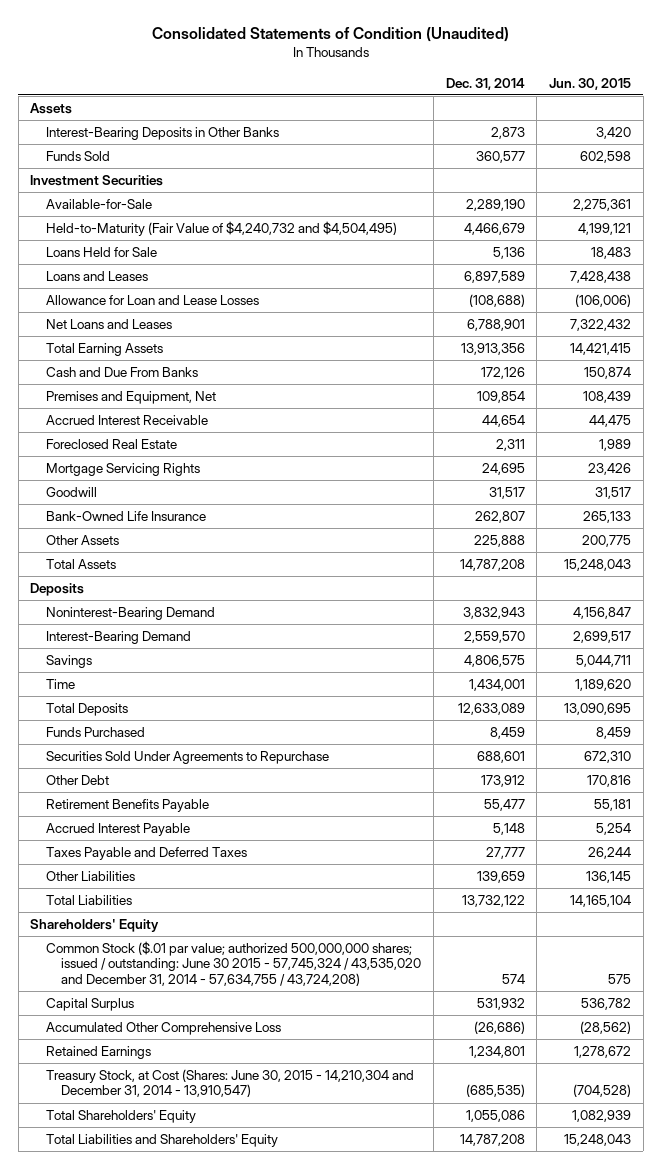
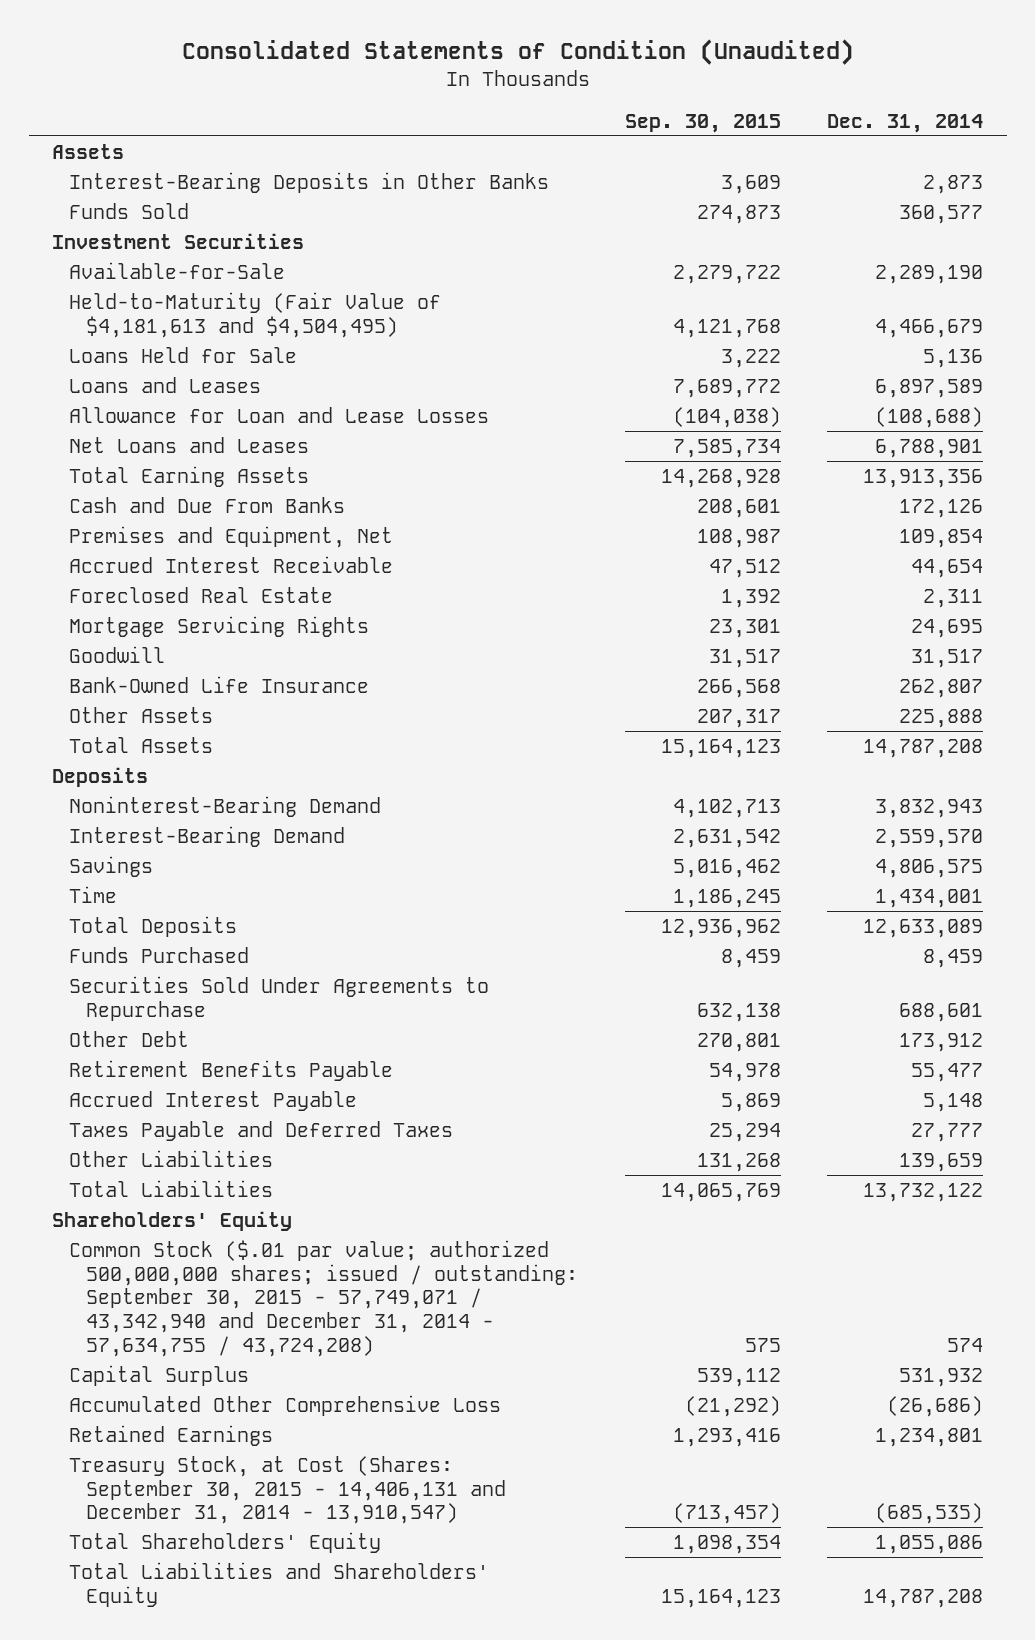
[549,77,632,90] Jun. 30, 2015 -> none
none -> [624,113,781,133] Sep. 30, 2015
[45,220,397,236] Held-to-Maturity (Fair Value of $4,240,732 and $4,504,495) -> [69,291,442,338] Held-to-Maturity (Fair Value of $4,181,613 and $4,504,495)
[45,940,422,987] Common Stock ($.01 par value; authorized 500,000,000 shares; issued / outstanding: June 30 2015 - 57,745,324 / 43,535,020 and December 31, 2014 - 57,634,755 / 43,724,208) -> [69,1239,579,1357] Common Stock ($.01 par value; authorized 500,000,000 shares; issued / outstanding: September 30, 2015 - 57,749,071 / 43,342,940 and December 31, 2014 - 57,634,755 / 43,724,208)
[45,1068,414,1098] Treasury Stock, at Cost (Shares: June 30, 2015 - 14,210,304 and December 31, 2014 - 13,910,547) -> [69,1455,507,1525] Treasury Stock, at Cost (Shares: September 30, 2015 - 14,406,131 and December 31, 2014 - 13,910,547)

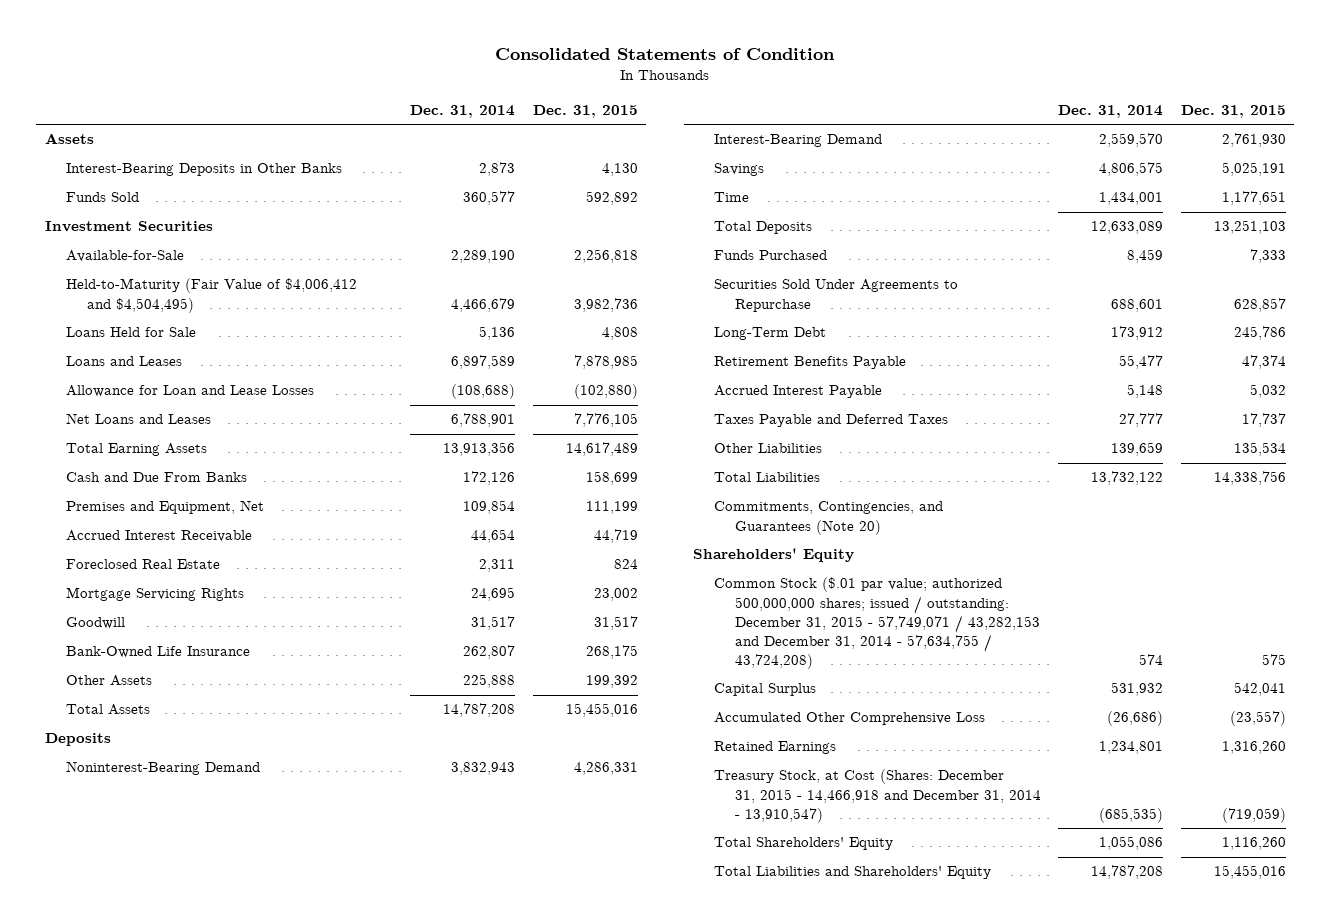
[181,39,854,66] Consolidated Statements of Condition (Unaudited) -> [495,47,836,60] Consolidated Statements of Condition
[624,113,781,133] Sep. 30, 2015 -> none
none -> [532,105,638,119] Dec. 31, 2015
[69,291,442,338] Held-to-Maturity (Fair Value of $4,181,613 and $4,504,495) -> [66,278,358,313] Held-to-Maturity (Fair Value of $4,006,412 and $4,504,495)
[69,1030,190,1047] Other Debt -> [714,327,827,341] Long-Term Debt
none -> [714,501,944,535] Commitments, Contingencies, and Guarantees (Note 20)
[69,1239,579,1357] Common Stock ($.01 par value; authorized 500,000,000 shares; issued / outstanding: September 30, 2015 - 57,749,071 / 43,342,940 and December 31, 2014 - 57,634,755 / 43,724,208) -> [714,577,1041,670] Common Stock ($.01 par value; authorized 500,000,000 shares; issued / outstanding: December 31, 2015 - 57,749,071 / 43,282,153 and December 31, 2014 - 57,634,755 / 43,724,208)
[69,1455,507,1525] Treasury Stock, at Cost (Shares: September 30, 2015 - 14,406,131 and December 31, 2014 - 13,910,547) -> [714,769,1042,823] Treasury Stock, at Cost (Shares: December 31, 2015 - 14,466,918 and December 31, 2014 - 13,910,547)

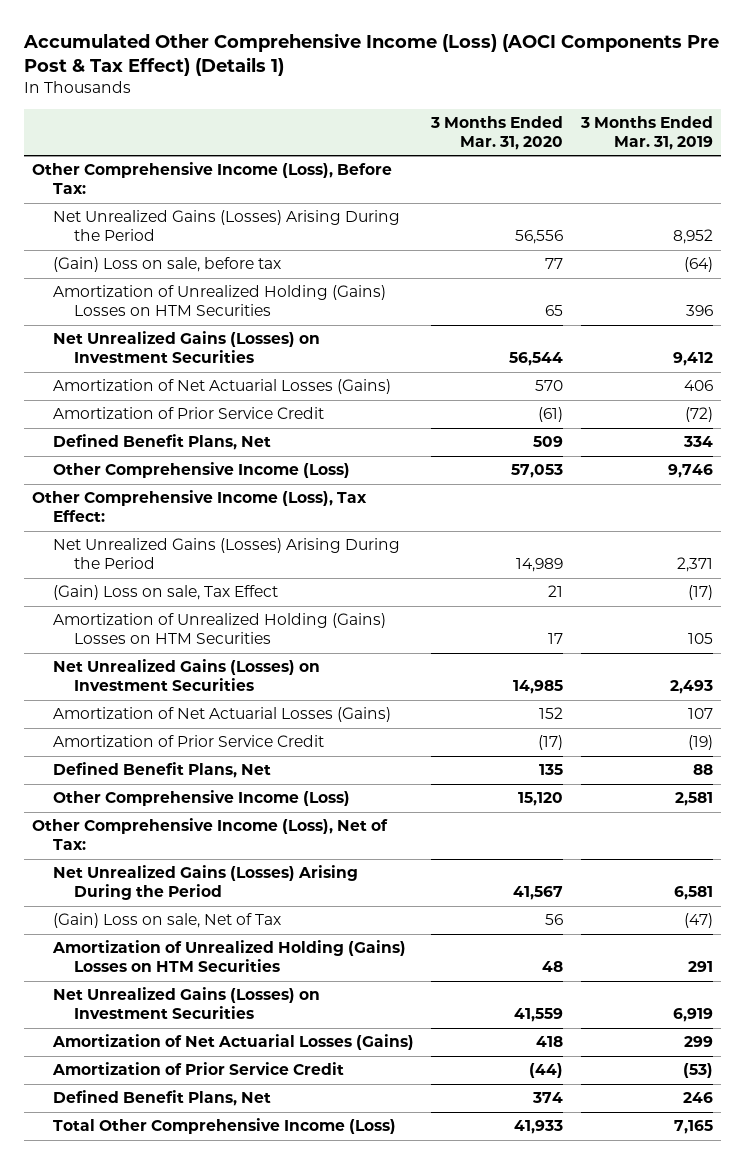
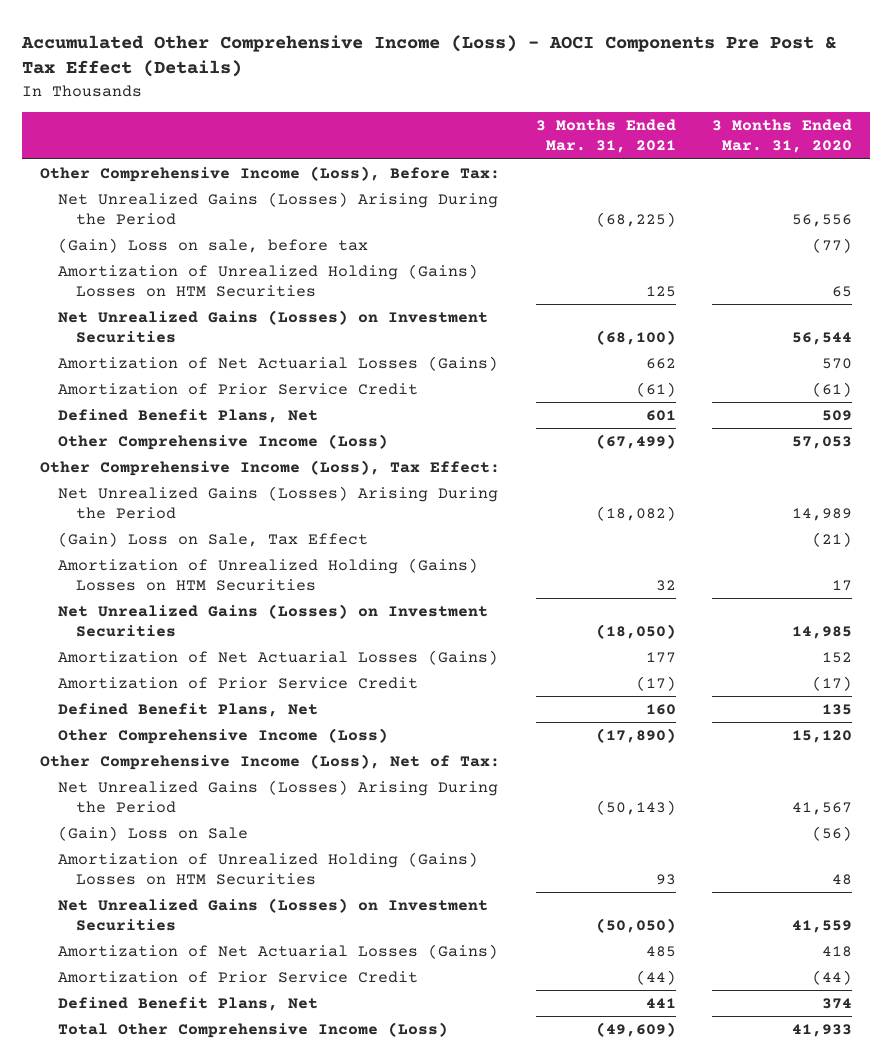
[22,32,719,77] Accumulated Other Comprehensive Income (Loss) (AOCI Components Pre Post & Tax Effect) (Details 1) -> [21,34,837,78] Accumulated Other Comprehensive Income (Loss) - AOCI Components Pre Post & Tax Effect (Details)
[579,115,713,150] 3 Months Ended Mar. 31, 2019 -> none
none -> [536,119,677,154] 3 Months Ended Mar. 31, 2021
[545,258,564,270] 77 -> [812,238,853,254] (77)
[53,585,279,601] (Gain) Loss on sale, Tax Effect -> [58,532,369,548] (Gain) Loss on Sale, Tax Effect
[548,585,564,598] 21 -> [812,532,853,548] (21)
[53,913,282,929] (Gain) Loss on sale, Net of Tax -> [58,826,249,842] (Gain) Loss on Sale
[545,914,564,926] 56 -> [812,826,853,842] (56)

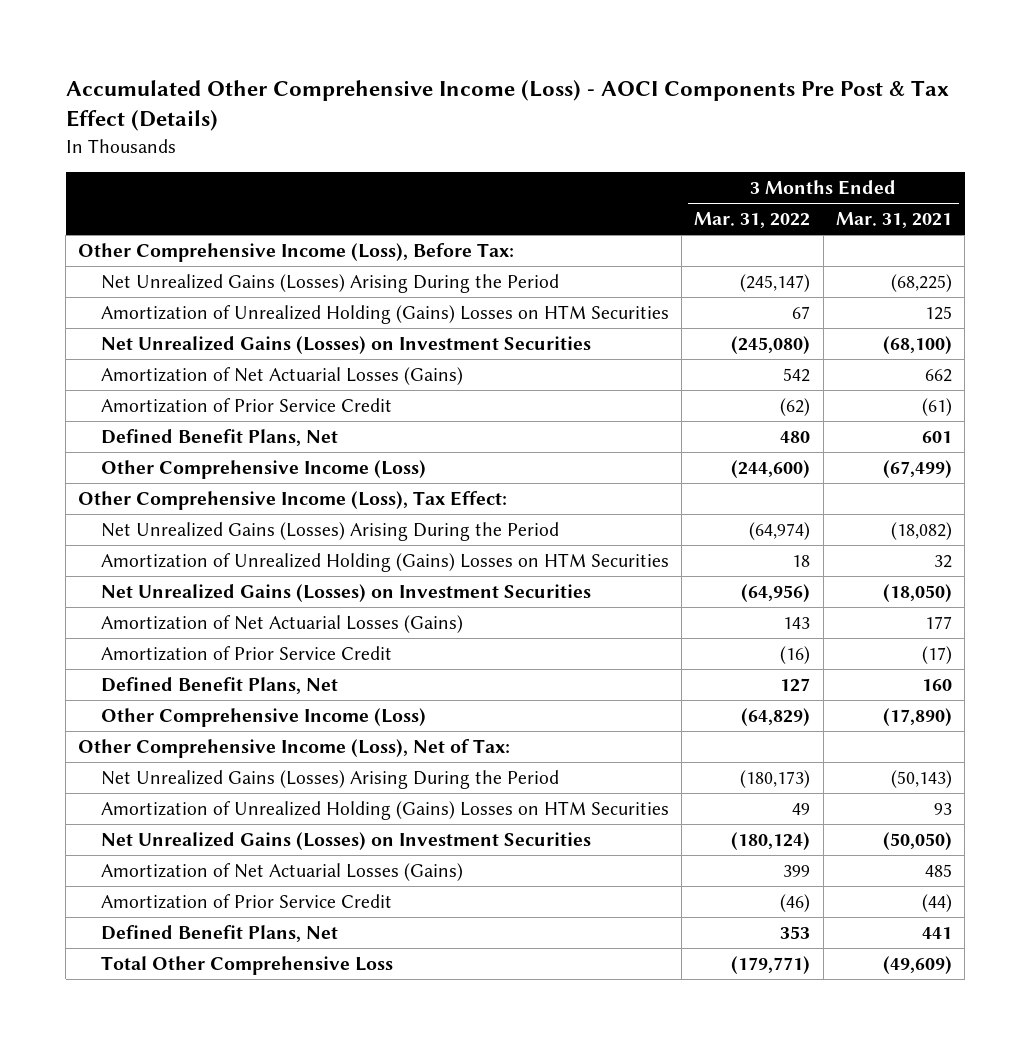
[712,119,853,154] 3 Months Ended Mar. 31, 2020 -> none
none -> [694,212,811,229] Mar. 31, 2022
[58,238,369,254] (Gain) Loss on sale, before tax -> none
[58,532,369,548] (Gain) Loss on Sale, Tax Effect -> none
[58,826,249,842] (Gain) Loss on Sale -> none
[58,1022,449,1039] Total Other Comprehensive Income (Loss) -> [100,955,393,975] Total Other Comprehensive Loss

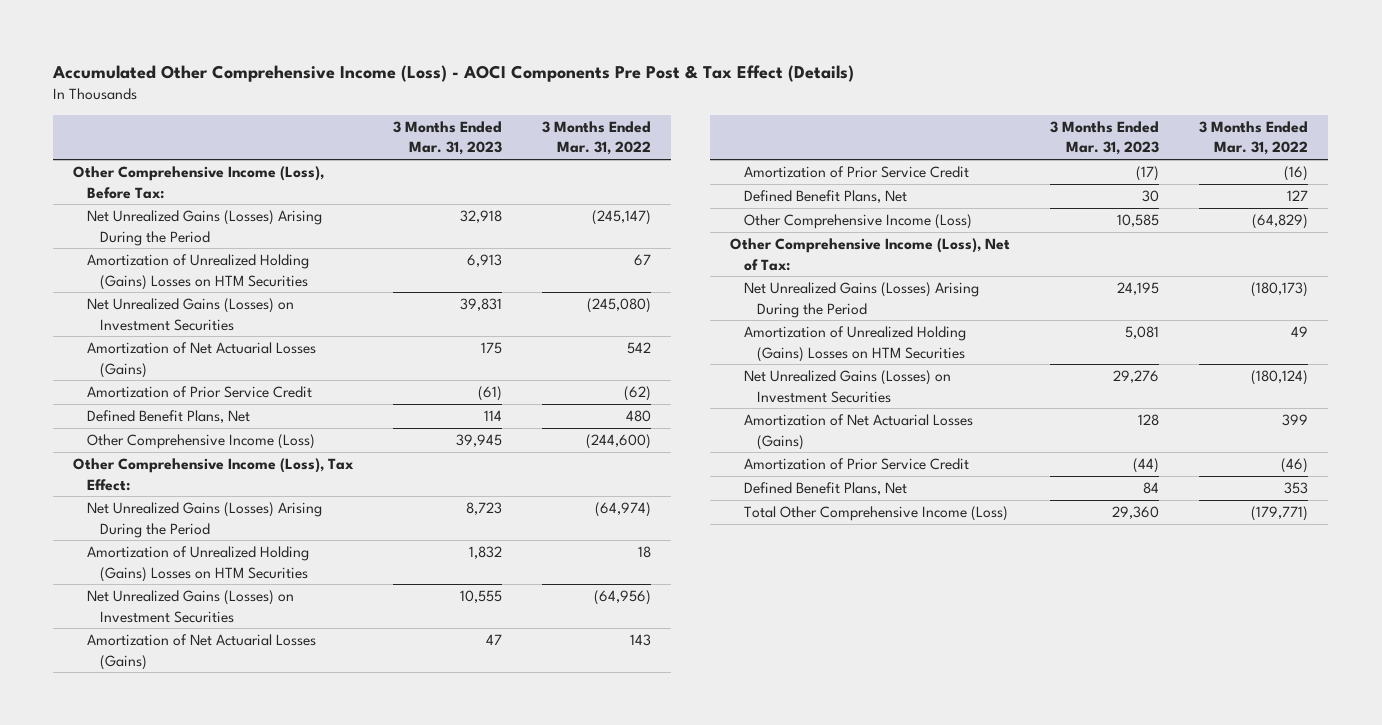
[836,212,953,229] Mar. 31, 2021 -> none
none -> [393,121,503,156] 3 Months Ended Mar. 31, 2023
[100,955,393,975] Total Other Comprehensive Loss -> [743,506,1008,522] Total Other Comprehensive Income (Loss)

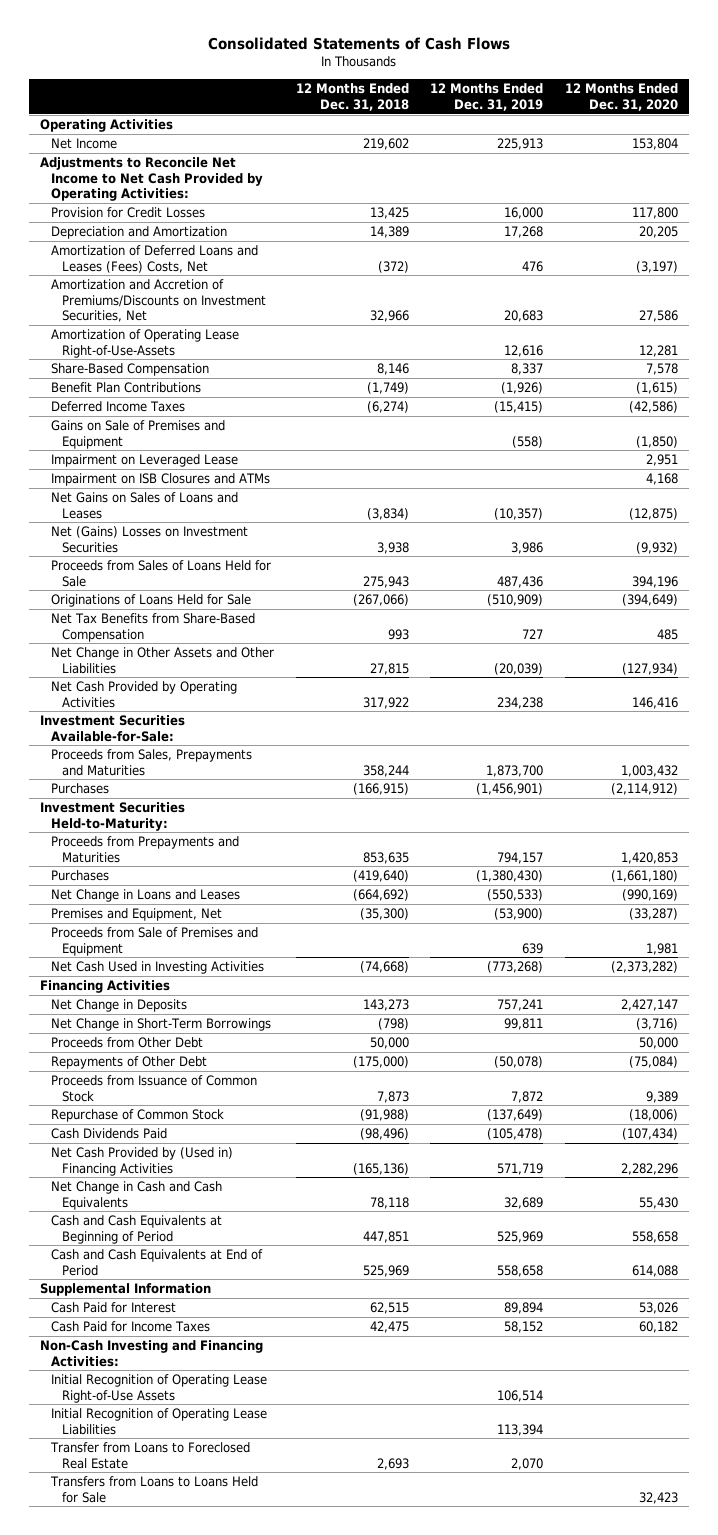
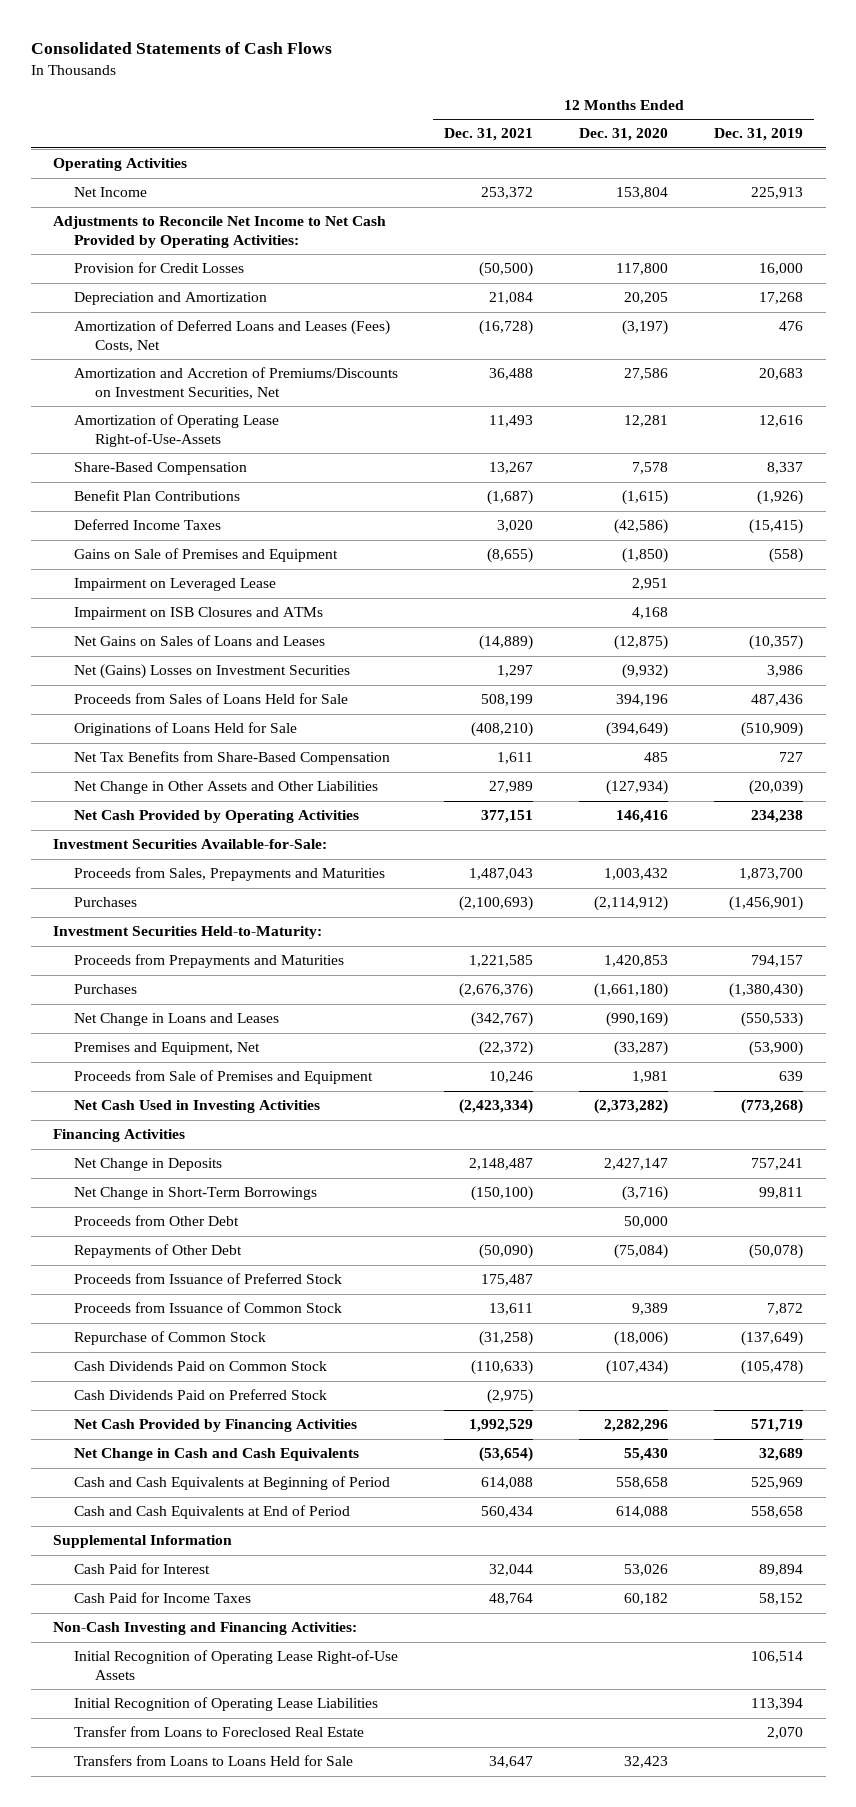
[295,83,409,111] 12 Months Ended Dec. 31, 2018 -> none
none -> [444,128,534,142] Dec. 31, 2021
none -> [74,1273,343,1285] Proceeds from Issuance of Preferred Stock
[51,1128,168,1140] Cash Dividends Paid -> [74,1361,328,1372] Cash Dividends Paid on Common Stock
none -> [74,1389,328,1401] Cash Dividends Paid on Preferred Stock
[51,1147,234,1176] Net Cash Provided by (Used in) Financing Activities -> [74,1419,358,1433] Net Cash Provided by Financing Activities

